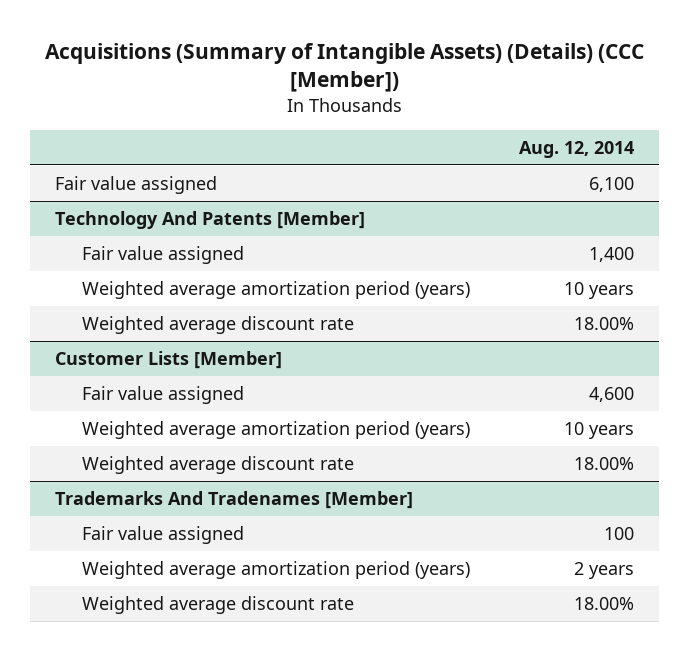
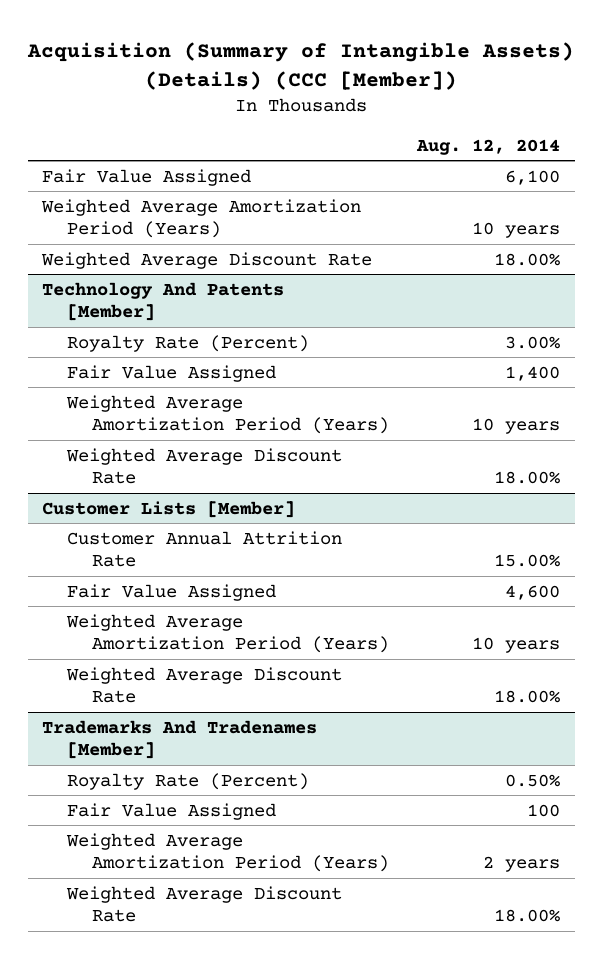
[44,42,644,93] Acquisitions (Summary of Intangible Assets) (Details) (CCC [Member]) -> [27,41,575,90] Acquisition (Summary of Intangible Assets) (Details) (CCC [Member])
[55,175,218,194] Fair value assigned -> [41,168,251,186] Fair Value Assigned
none -> [40,198,361,238] Weighted Average Amortization Period (Years)
none -> [40,251,372,269] Weighted Average Discount Rate
none -> [66,334,309,352] Royalty Rate (Percent)
[81,245,244,264] Fair value assigned -> [66,364,276,382] Fair Value Assigned
[81,280,470,299] Weighted average amortization period (years) -> [65,394,389,434] Weighted Average Amortization Period (Years)
[81,315,354,334] Weighted average discount rate -> [65,447,342,484] Weighted Average Discount Rate
none -> [66,530,342,567] Customer Annual Attrition Rate
[81,385,244,404] Fair value assigned -> [66,583,276,601] Fair Value Assigned
[81,420,470,439] Weighted average amortization period (years) -> [65,613,389,653] Weighted Average Amortization Period (Years)
[81,455,354,474] Weighted average discount rate -> [65,666,342,703] Weighted Average Discount Rate
none -> [66,772,309,790] Royalty Rate (Percent)
[81,525,244,544] Fair value assigned -> [66,802,276,820] Fair Value Assigned
[81,560,470,579] Weighted average amortization period (years) -> [65,832,389,872] Weighted Average Amortization Period (Years)
[81,595,354,614] Weighted average discount rate -> [65,885,342,922] Weighted Average Discount Rate

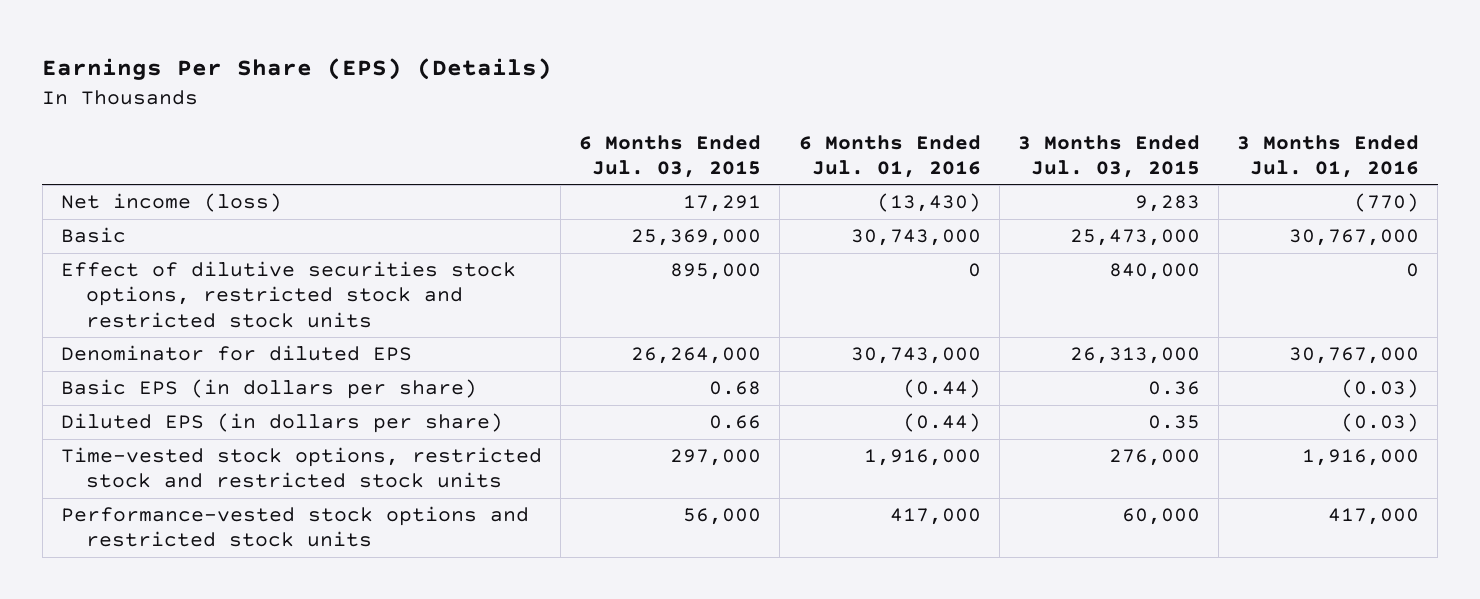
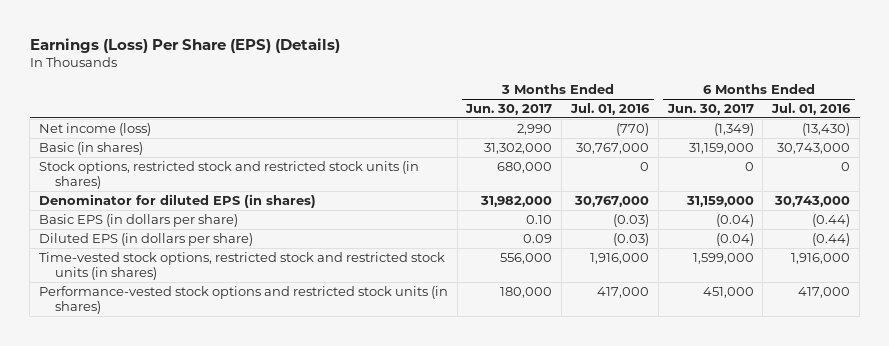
[42,58,553,81] Earnings Per Share (EPS) (Details) -> [29,37,340,53] Earnings (Loss) Per Share (EPS) (Details)
[579,134,762,178] 6 Months Ended Jul. 03, 2015 -> none
[1017,134,1200,178] 3 Months Ended Jul. 03, 2015 -> none
none -> [465,104,553,116] Jun. 30, 2017
none -> [666,104,754,116] Jun. 30, 2017
[60,227,126,244] Basic -> [38,141,143,155] Basic (in shares)
[60,261,516,328] Effect of dilutive securities stock options, restricted stock and restricted stock units -> [38,160,419,189] Stock options, restricted stock and restricted stock units (in shares)
[60,345,412,362] Denominator for diluted EPS -> [38,193,316,208] Denominator for diluted EPS (in shares)
[60,447,542,489] Time-vested stock options, restricted stock and restricted stock units -> [38,251,445,280] Time-vested stock options, restricted stock and restricted stock units (in shares)
[60,506,529,548] Performance-vested stock options and restricted stock units -> [38,285,448,314] Performance-vested stock options and restricted stock units (in shares)

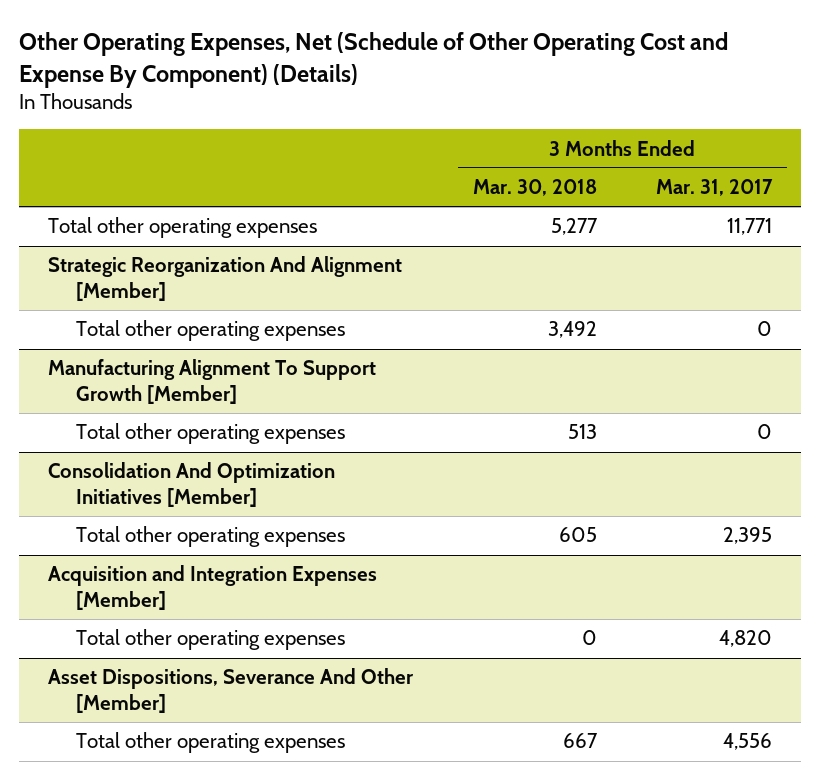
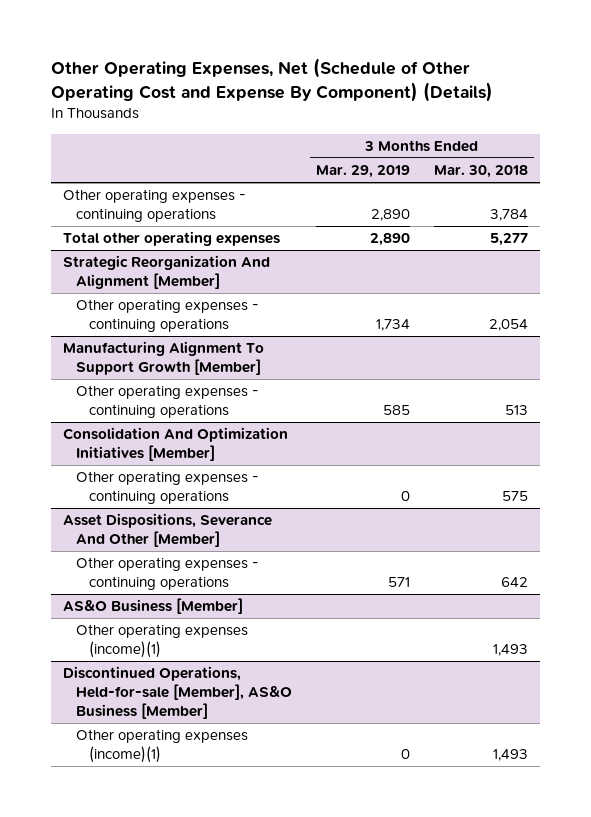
[655,179,773,197] Mar. 31, 2017 -> none
none -> [315,165,410,179] Mar. 29, 2019
none -> [62,189,246,222] Other operating expenses - continuing operations
[75,320,345,342] Total other operating expenses -> [75,299,259,332] Other operating expenses - continuing operations
[547,321,597,339] 3,492 -> [489,318,529,331] 2,054
[75,423,345,445] Total other operating expenses -> [75,385,259,418] Other operating expenses - continuing operations
[48,565,378,611] Acquisition and Integration Expenses [Member] -> none
[75,629,345,651] Total other operating expenses -> none
[75,526,345,548] Total other operating expenses -> [75,471,259,504] Other operating expenses - continuing operations
[558,527,597,543] 605 -> [502,490,529,501] 575
[75,732,345,754] Total other operating expenses -> [75,557,259,590] Other operating expenses - continuing operations
[562,733,598,749] 667 -> [501,576,529,587] 642
none -> [62,598,243,615] AS&O Business [Member]
none -> [75,624,248,658] Other operating expenses (income)(1)
none -> [62,666,292,719] Discontinued Operations, Held-for-sale [Member], AS&O Business [Member]
none -> [75,729,248,763] Other operating expenses (income)(1)

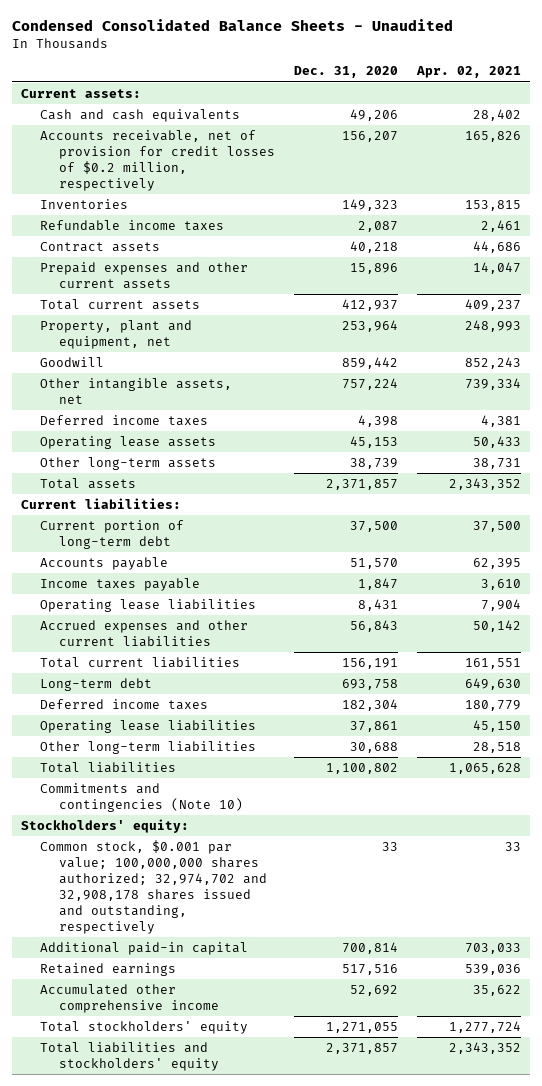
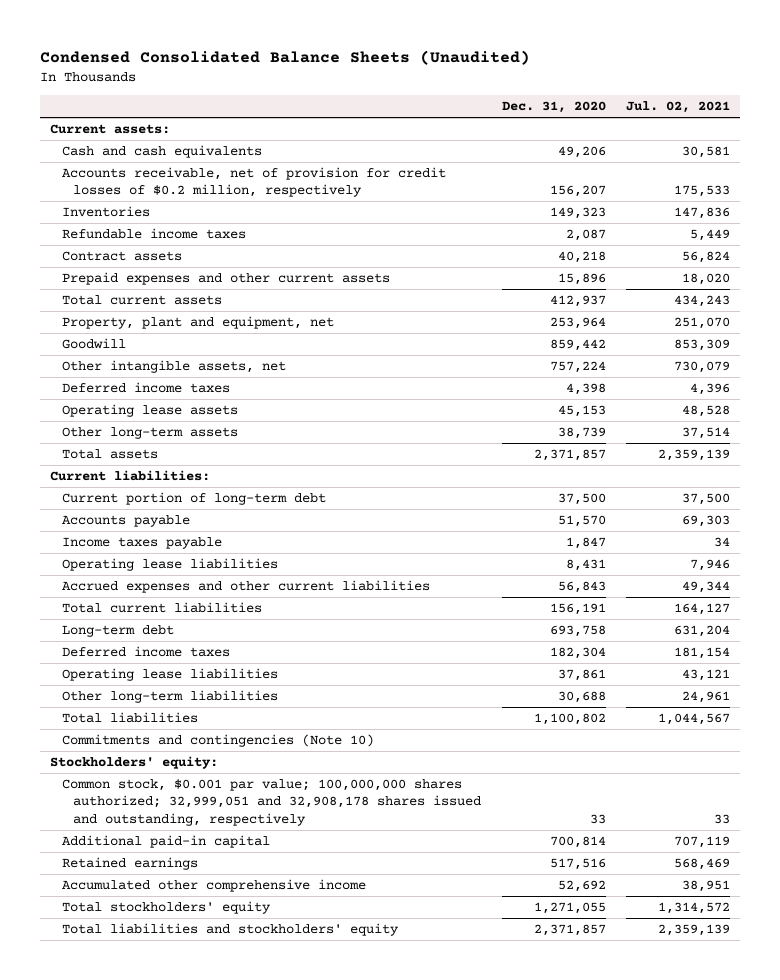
[11,19,453,32] Condensed Consolidated Balance Sheets - Unaudited -> [39,49,530,65] Condensed Consolidated Balance Sheets (Unaudited)
[415,66,521,79] Apr. 02, 2021 -> none
none -> [625,101,730,114] Jul. 02, 2021
[40,840,268,934] Common stock, $0.001 par value; 100,000,000 shares authorized; 32,974,702 and 32,908,178 shares issued and outstanding, respectively -> [61,779,482,826] Common stock, $0.001 par value; 100,000,000 shares authorized; 32,999,051 and 32,908,178 shares issued and outstanding, respectively

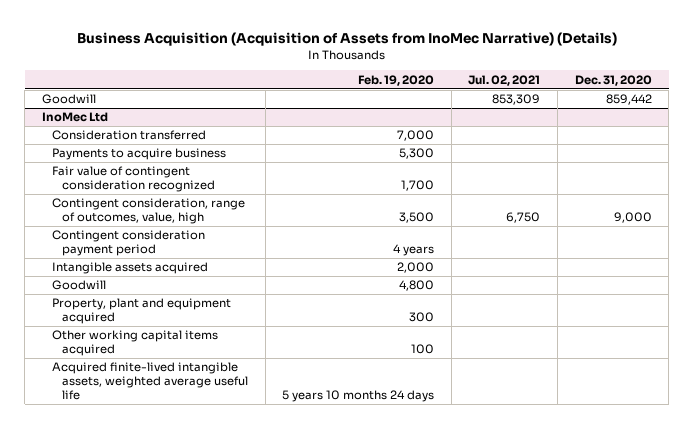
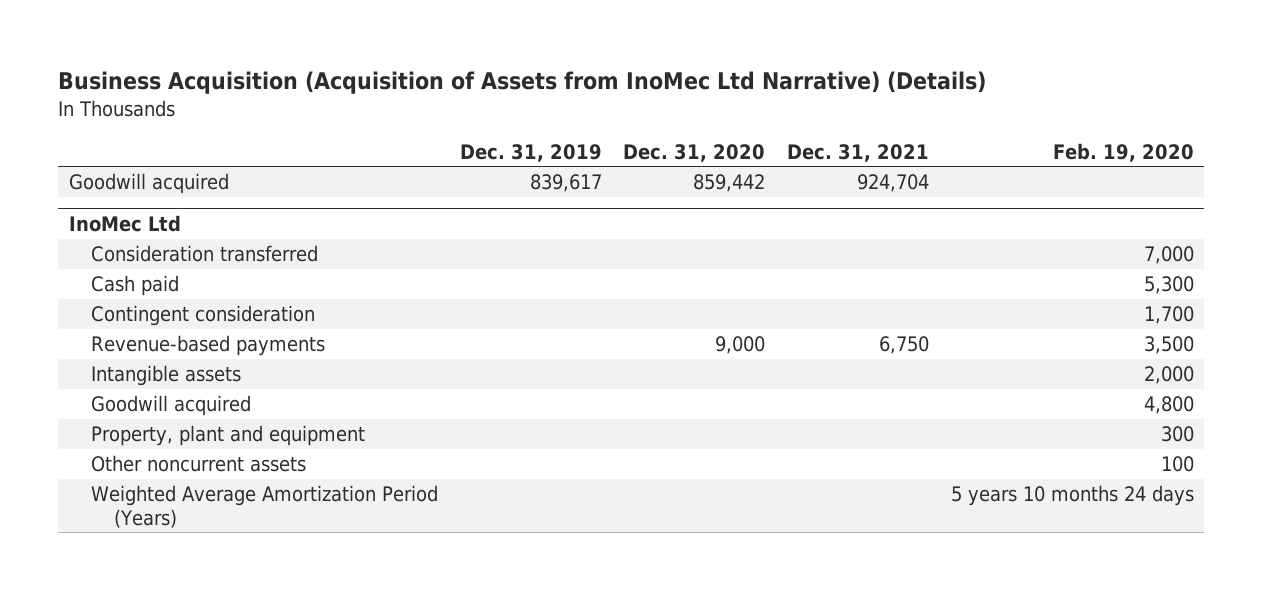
[76,31,617,46] Business Acquisition (Acquisition of Assets from InoMec Narrative) (Details) -> [57,71,986,95] Business Acquisition (Acquisition of Assets from InoMec Ltd Narrative) (Details)
[468,74,541,86] Jul. 02, 2021 -> none
none -> [459,143,602,162] Dec. 31, 2019
none -> [787,143,930,162] Dec. 31, 2021
[42,94,97,105] Goodwill -> [68,173,229,195] Goodwill acquired
[51,230,205,257] Contingent consideration payment period -> none
[51,148,226,161] Payments to acquire business -> [91,275,180,297] Cash paid
[51,166,215,193] Fair value of contingent consideration recognized -> [91,305,316,327] Contingent consideration
[51,198,245,225] Contingent consideration, range of outcomes, value, high -> [91,335,326,357] Revenue-based payments
[51,262,208,275] Intangible assets acquired -> [91,365,242,387] Intangible assets
[51,280,106,291] Goodwill -> [91,395,252,417] Goodwill acquired
[51,298,231,325] Property, plant and equipment acquired -> [91,425,366,447] Property, plant and equipment
[51,330,218,357] Other working capital items acquired -> [91,455,307,473] Other noncurrent assets
[51,362,248,400] Acquired finite-lived intangible assets, weighted average useful life -> [91,485,439,528] Weighted Average Amortization Period (Years)

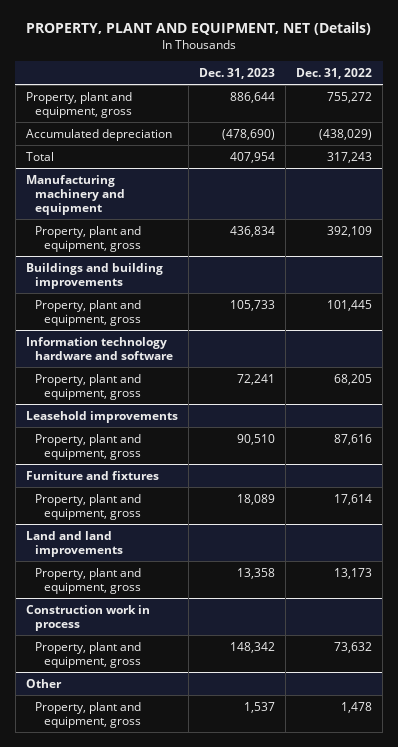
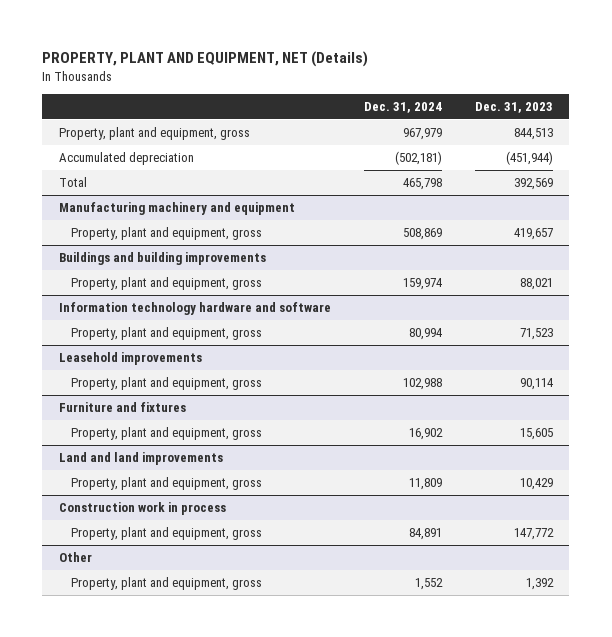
[296,67,373,79] Dec. 31, 2022 -> none
none -> [363,101,442,113] Dec. 31, 2024
[230,91,276,103] 886,644 -> [513,128,553,141] 844,513
[222,128,276,140] (478,690) -> [505,151,553,166] (451,944)
[230,151,276,163] 407,954 -> [513,178,553,191] 392,569
[230,225,276,237] 436,834 -> [513,228,553,241] 419,657
[230,299,276,311] 105,733 -> [519,278,553,291] 88,021
[237,373,276,385] 72,241 -> [519,328,553,341] 71,523
[237,433,276,445] 90,510 -> [519,378,554,391] 90,114
[237,493,276,505] 18,089 -> [519,428,553,441] 15,605
[237,567,276,579] 13,358 -> [519,478,553,491] 10,429
[230,641,276,653] 148,342 -> [513,528,554,541] 147,772
[244,701,276,713] 1,537 -> [525,578,554,591] 1,392

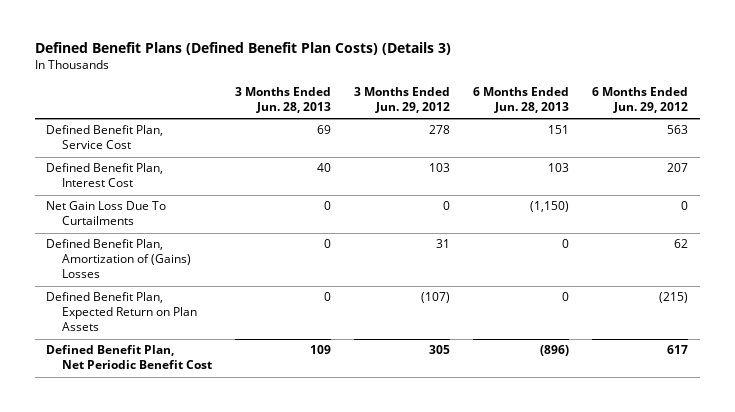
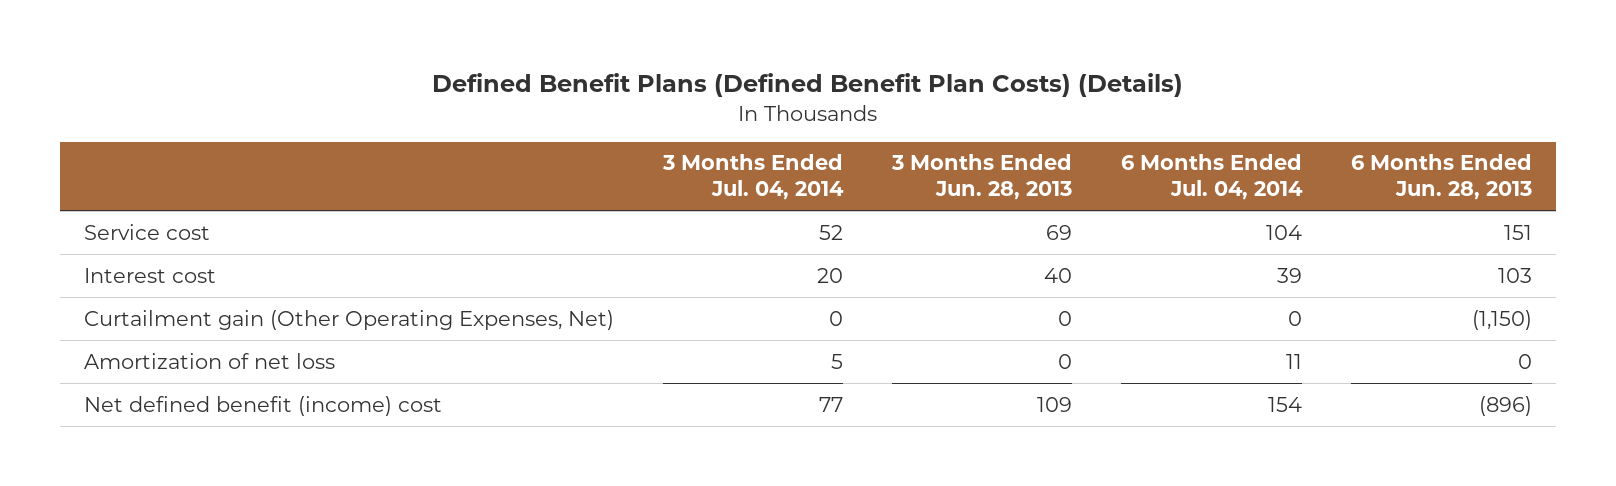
[34,42,451,56] Defined Benefit Plans (Defined Benefit Plan Costs) (Details 3) -> [431,73,1183,98] Defined Benefit Plans (Defined Benefit Plan Costs) (Details)
[354,87,451,113] 3 Months Ended Jun. 29, 2012 -> none
[592,87,689,113] 6 Months Ended Jun. 29, 2012 -> none
none -> [662,154,845,201] 3 Months Ended Jul. 04, 2014
none -> [1120,154,1303,201] 6 Months Ended Jul. 04, 2014
[46,292,198,332] Defined Benefit Plan, Expected Return on Plan Assets -> none
[46,125,164,150] Defined Benefit Plan, Service Cost -> [84,223,211,240] Service cost
[46,163,164,188] Defined Benefit Plan, Interest Cost -> [84,267,217,283] Interest cost
[46,201,167,226] Net Gain Loss Due To Curtailments -> [84,309,615,330] Curtailment gain (Other Operating Expenses, Net)
[46,239,192,279] Defined Benefit Plan, Amortization of (Gains) Losses -> [84,352,336,369] Amortization of net loss
[46,345,213,370] Defined Benefit Plan, Net Periodic Benefit Cost -> [84,395,443,416] Net defined benefit (income) cost

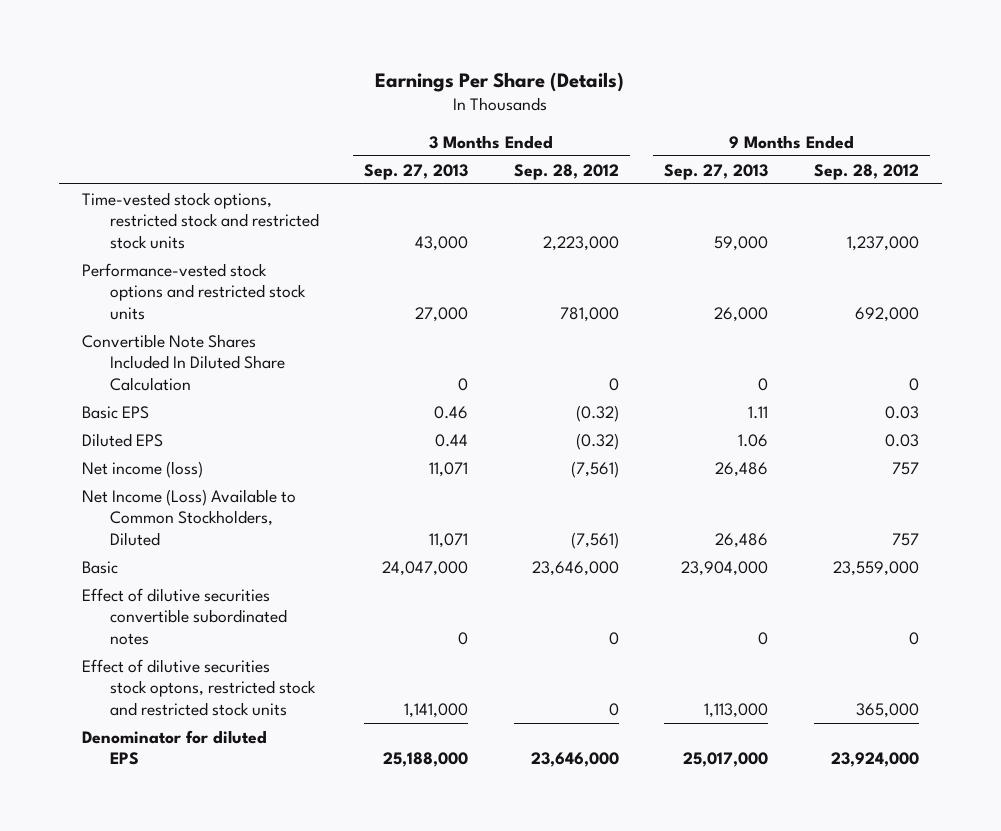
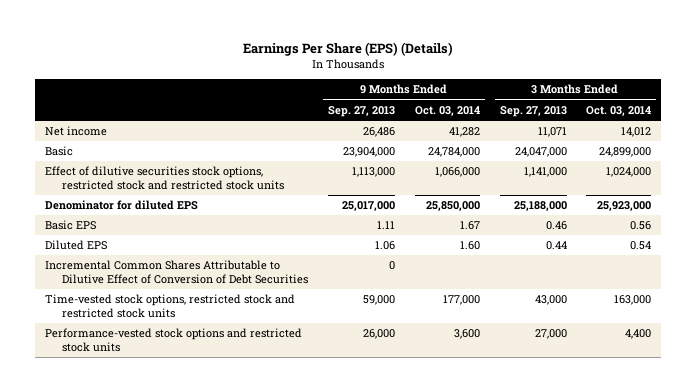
[375,71,625,92] Earnings Per Share (Details) -> [243,41,454,56] Earnings Per Share (EPS) (Details)
[513,163,619,180] Sep. 28, 2012 -> none
[813,163,919,180] Sep. 28, 2012 -> none
none -> [414,105,480,116] Oct. 03, 2014
none -> [586,105,652,116] Oct. 03, 2014
[81,333,285,391] Convertible Note Shares Included In Diluted Share Calculation -> none
[81,488,296,546] Net Income (Loss) Available to Common Stockholders, Diluted -> none
[81,460,203,478] Net income (loss) -> [44,126,107,137] Net income
[81,587,287,645] Effect of dilutive securities convertible subordinated notes -> none
[81,658,316,716] Effect of dilutive securities stock optons, restricted stock and restricted stock units -> [44,166,285,190] Effect of dilutive securities stock options, restricted stock and restricted stock units
[81,405,149,419] Basic EPS -> [44,220,96,231] Basic EPS
[81,432,163,447] Diluted EPS -> [44,240,107,251] Diluted EPS
none -> [44,260,309,284] Incremental Common Shares Attributable to Dilutive Effect of Conversion of Debt Securities
[81,191,319,249] Time-vested stock options, restricted stock and restricted stock units -> [44,294,295,318] Time-vested stock options, restricted stock and restricted stock units
[81,262,306,320] Performance-vested stock options and restricted stock units -> [44,328,302,352] Performance-vested stock options and restricted stock units

